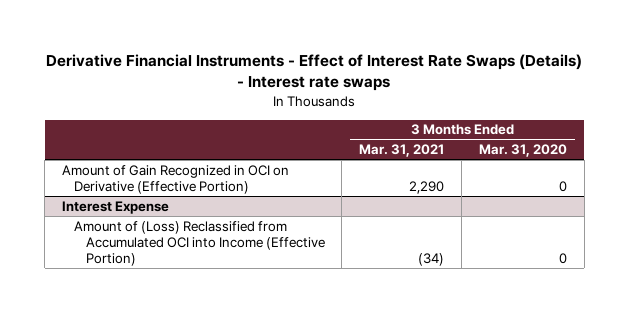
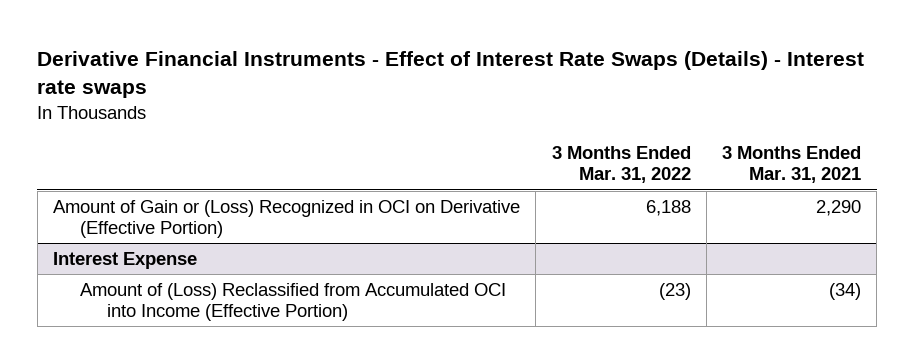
[478,144,567,158] Mar. 31, 2020 -> none
none -> [551,146,691,184] 3 Months Ended Mar. 31, 2022
[62,164,290,194] Amount of Gain Recognized in OCI on Derivative (Effective Portion) -> [53,199,521,239] Amount of Gain or (Loss) Recognized in OCI on Derivative (Effective Portion)

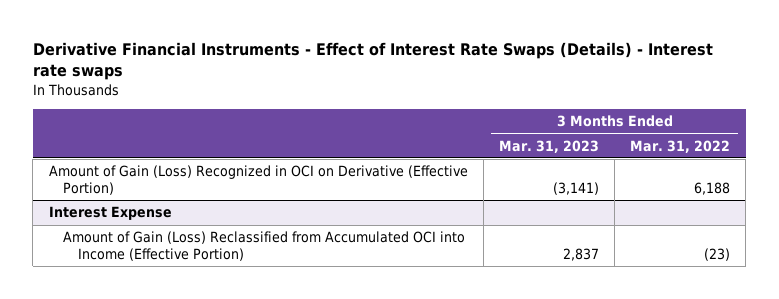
[722,146,862,184] 3 Months Ended Mar. 31, 2021 -> none
none -> [498,139,599,153] Mar. 31, 2023
[53,199,521,239] Amount of Gain or (Loss) Recognized in OCI on Derivative (Effective Portion) -> [48,165,468,195] Amount of Gain (Loss) Recognized in OCI on Derivative (Effective Portion)
[80,282,507,322] Amount of (Loss) Reclassified from Accumulated OCI into Income (Effective Portion) -> [63,231,466,261] Amount of Gain (Loss) Reclassified from Accumulated OCI into Income (Effective Portion)

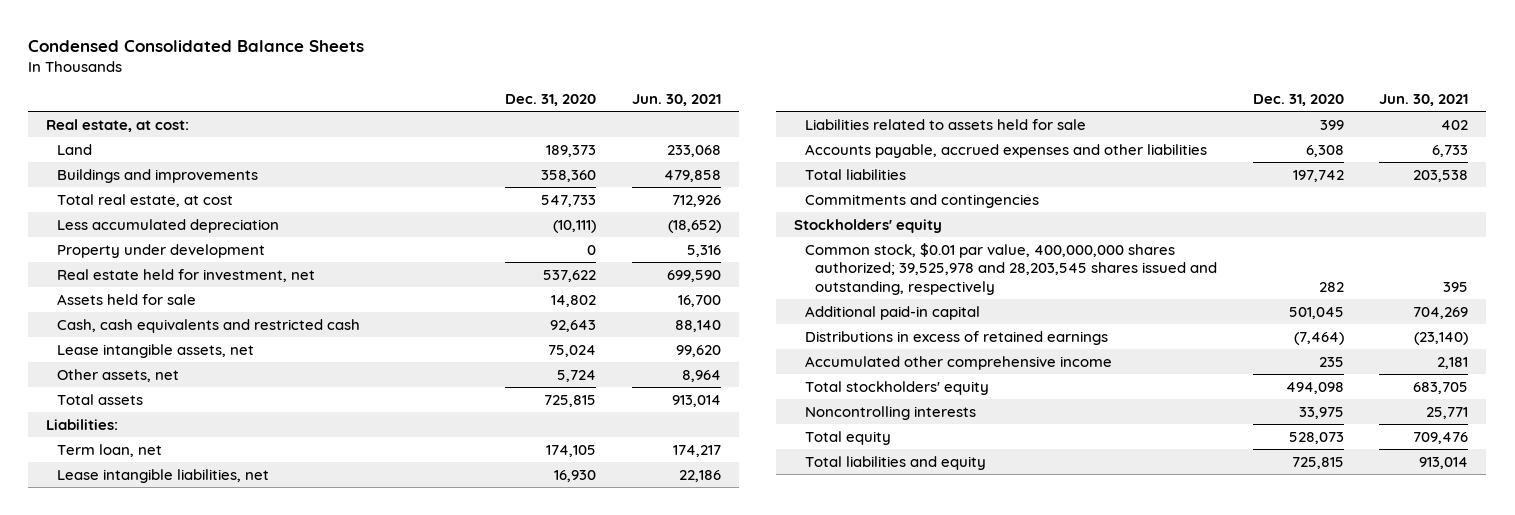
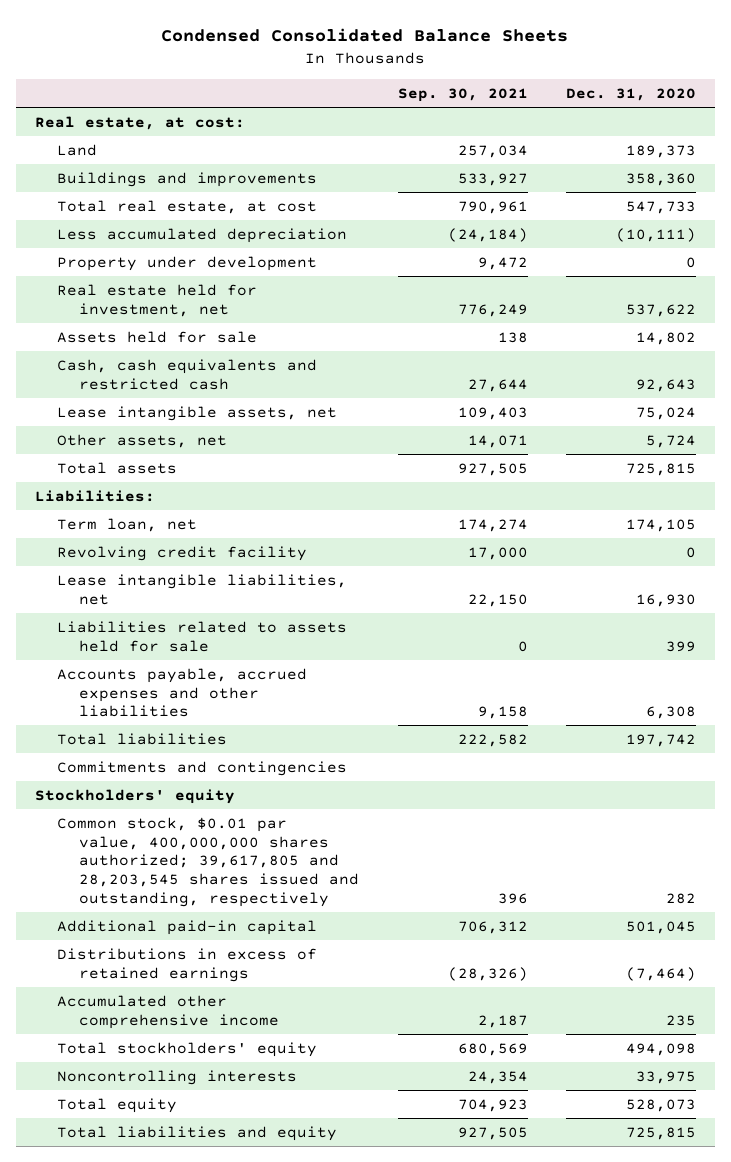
[631,94,721,107] Jun. 30, 2021 -> none
none -> [397,87,528,102] Sep. 30, 2021
none -> [57,545,308,561] Revolving credit facility
[804,242,1218,295] Common stock, $0.01 par value, 400,000,000 shares authorized; 39,525,978 and 28,203,545 shares issued and outstanding, respectively -> [57,816,360,907] Common stock, $0.01 par value, 400,000,000 shares authorized; 39,617,805 and 28,203,545 shares issued and outstanding, respectively

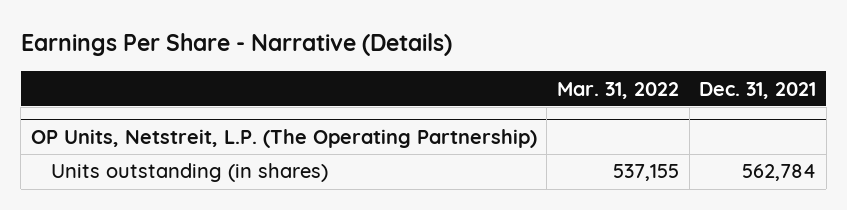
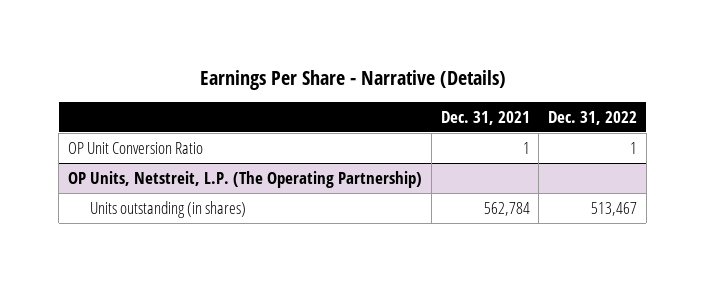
[556,81,679,99] Mar. 31, 2022 -> none
none -> [548,110,638,125] Dec. 31, 2022
none -> [67,142,203,155] OP Unit Conversion Ratio

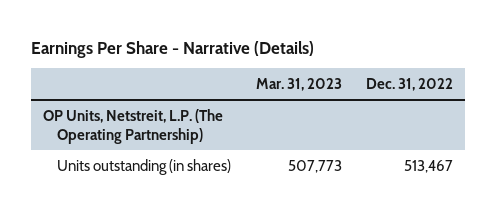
[440,110,530,125] Dec. 31, 2021 -> none
none -> [255,77,342,91] Mar. 31, 2023
[67,142,203,155] OP Unit Conversion Ratio -> none

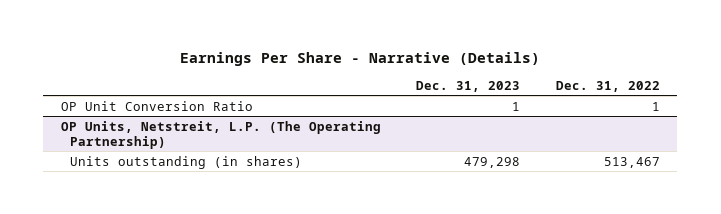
[255,77,342,91] Mar. 31, 2023 -> none
none -> [416,80,521,92] Dec. 31, 2023
none -> [60,100,253,111] OP Unit Conversion Ratio

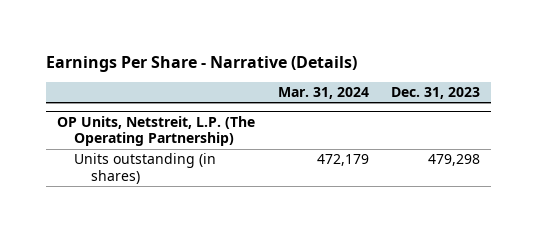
[555,80,660,92] Dec. 31, 2022 -> none
none -> [277,86,369,99] Mar. 31, 2024
[60,100,253,111] OP Unit Conversion Ratio -> none

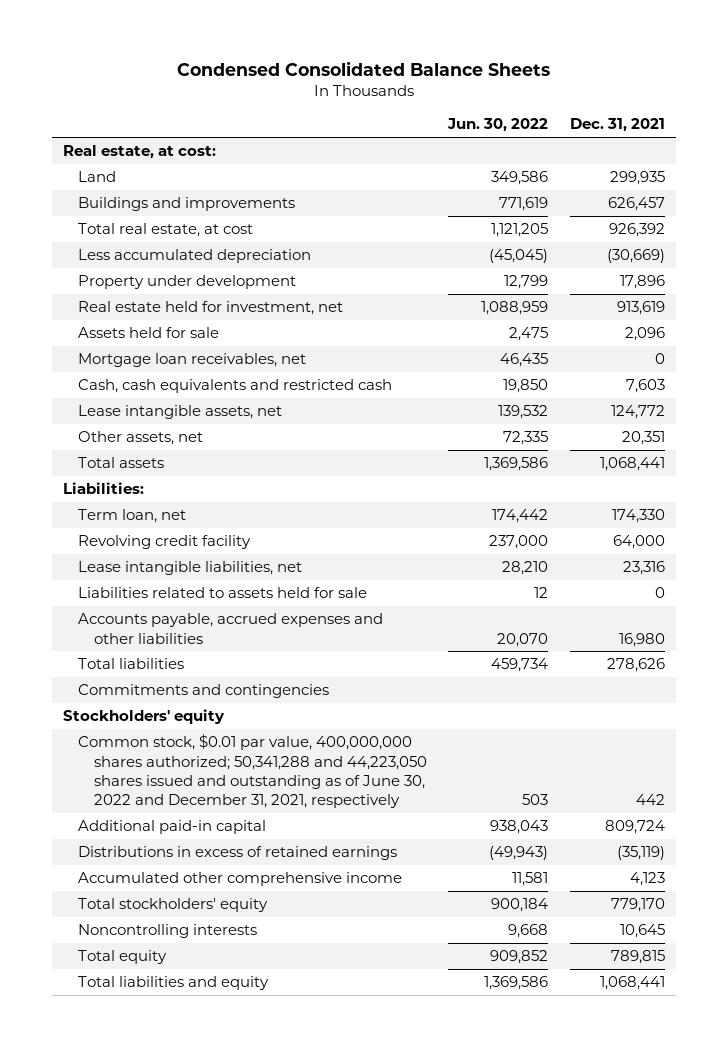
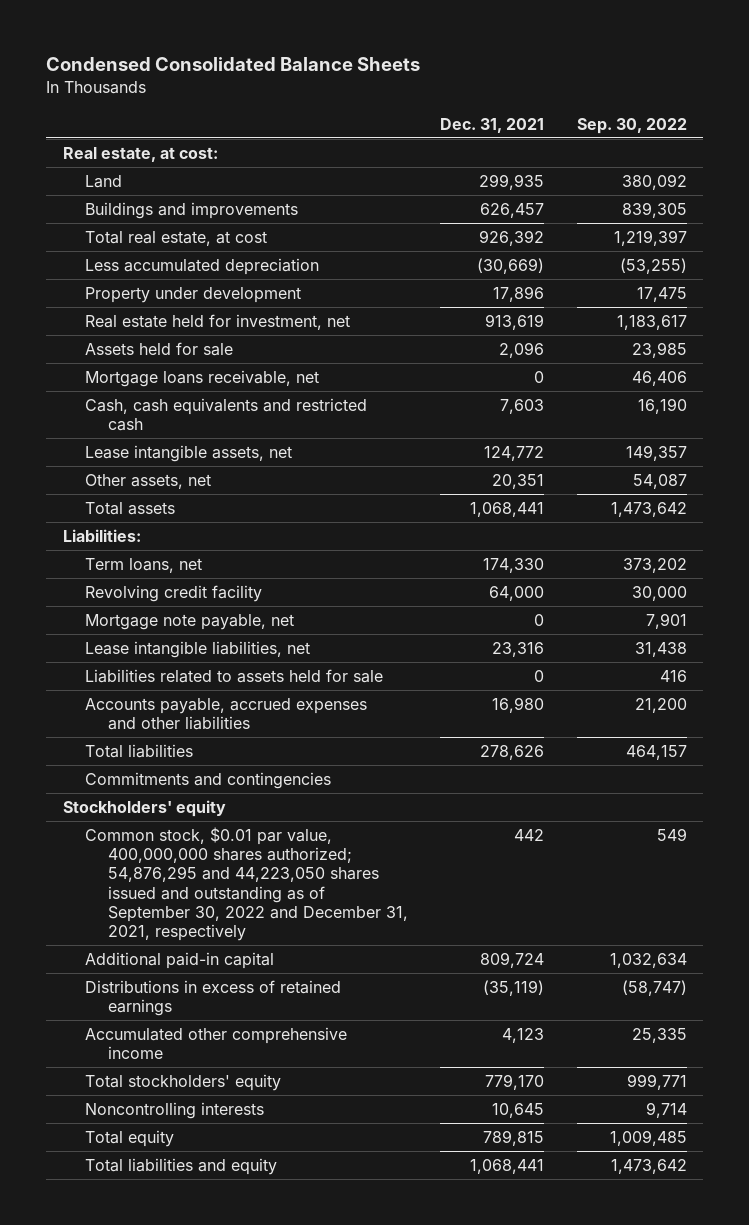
[447,118,549,133] Jun. 30, 2022 -> none
none -> [576,117,687,134] Sep. 30, 2022
[78,353,307,368] Mortgage loan receivables, net -> [85,370,320,388] Mortgage loans receivable, net
[78,509,187,524] Term loan, net -> [85,558,203,574] Term loans, net
none -> [85,614,295,631] Mortgage note payable, net
[78,734,427,809] Common stock, $0.01 par value, 400,000,000 shares authorized; 50,341,288 and 44,223,050 shares issued and outstanding as of June 30, 2022 and December 31, 2021, respectively -> [85,827,408,941] Common stock, $0.01 par value, 400,000,000 shares authorized; 54,876,295 and 44,223,050 shares issued and outstanding as of September 30, 2022 and December 31, 2021, respectively

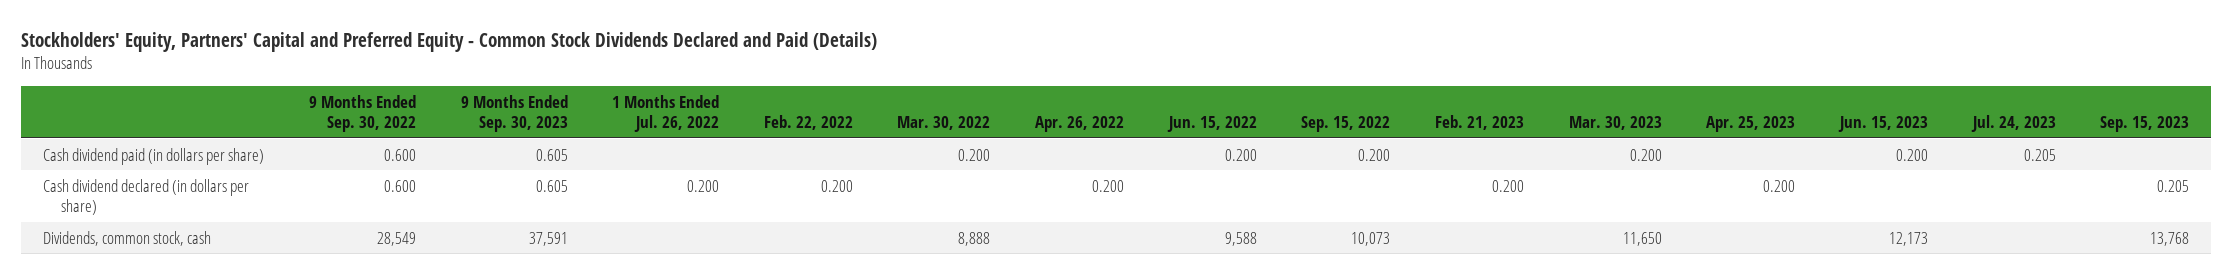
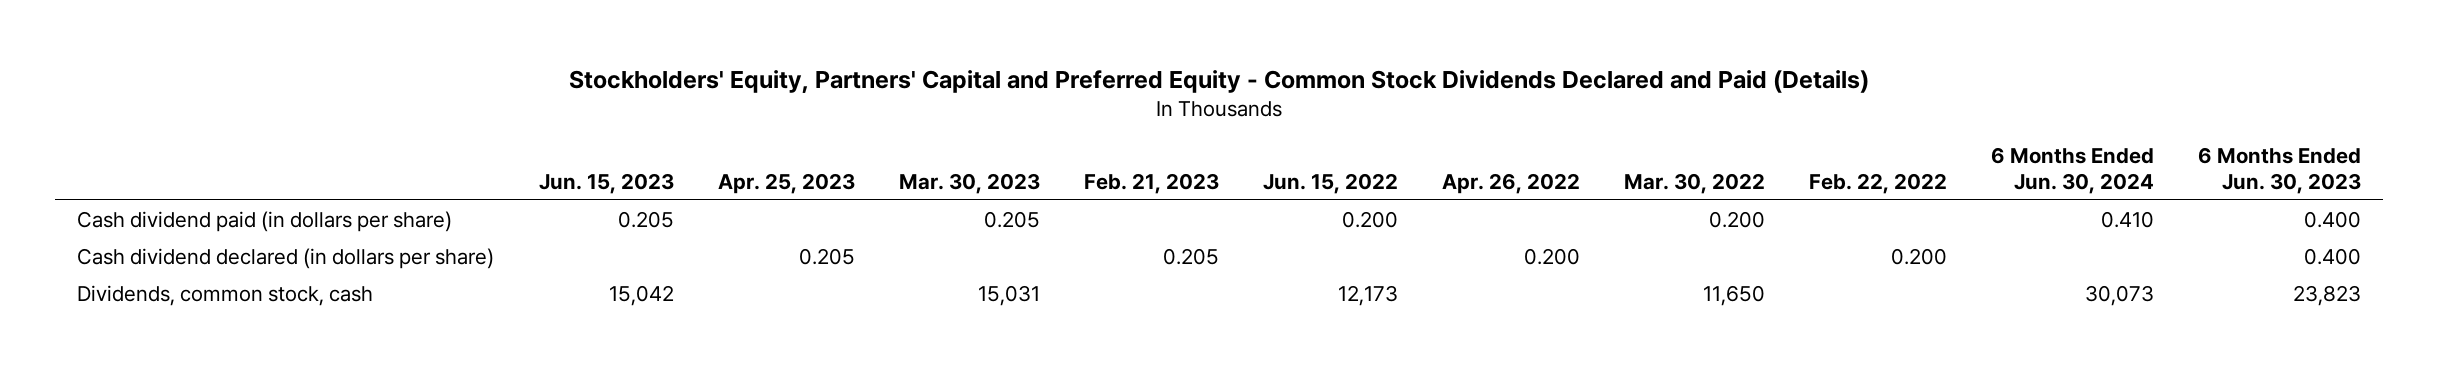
[308,94,416,132] 9 Months Ended Sep. 30, 2022 -> none
[460,94,568,132] 9 Months Ended Sep. 30, 2023 -> none
[612,94,720,132] 1 Months Ended Jul. 26, 2022 -> none
[1301,115,1391,132] Sep. 15, 2022 -> none
[1970,114,2056,132] Jul. 24, 2023 -> none
[2100,115,2190,132] Sep. 15, 2023 -> none
none -> [1991,146,2155,194] 6 Months Ended Jun. 30, 2024
none -> [2198,146,2362,194] 6 Months Ended Jun. 30, 2023
[1629,148,1662,161] 0.200 -> [983,210,1040,228] 0.205
[1895,148,1928,161] 0.200 -> [617,210,674,228] 0.205
[1491,179,1524,192] 0.200 -> [1162,247,1219,265] 0.205
[1763,179,1796,192] 0.200 -> [798,247,855,265] 0.205
[958,231,991,246] 8,888 -> [1702,284,1765,306] 11,650
[1224,231,1257,246] 9,588 -> [1337,284,1398,306] 12,173
[1622,231,1662,246] 11,650 -> [977,284,1040,306] 15,031
[1888,231,1928,246] 12,173 -> [608,284,674,306] 15,042

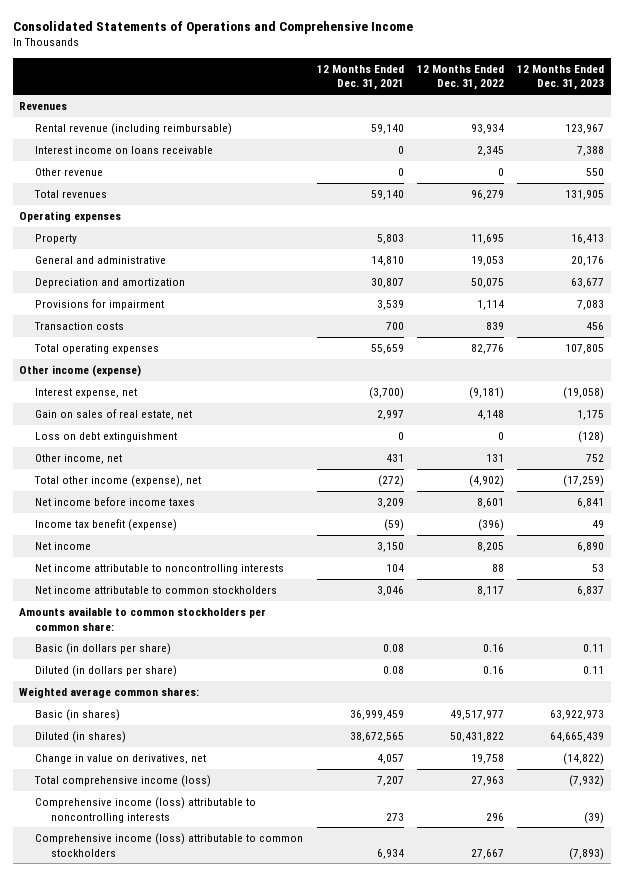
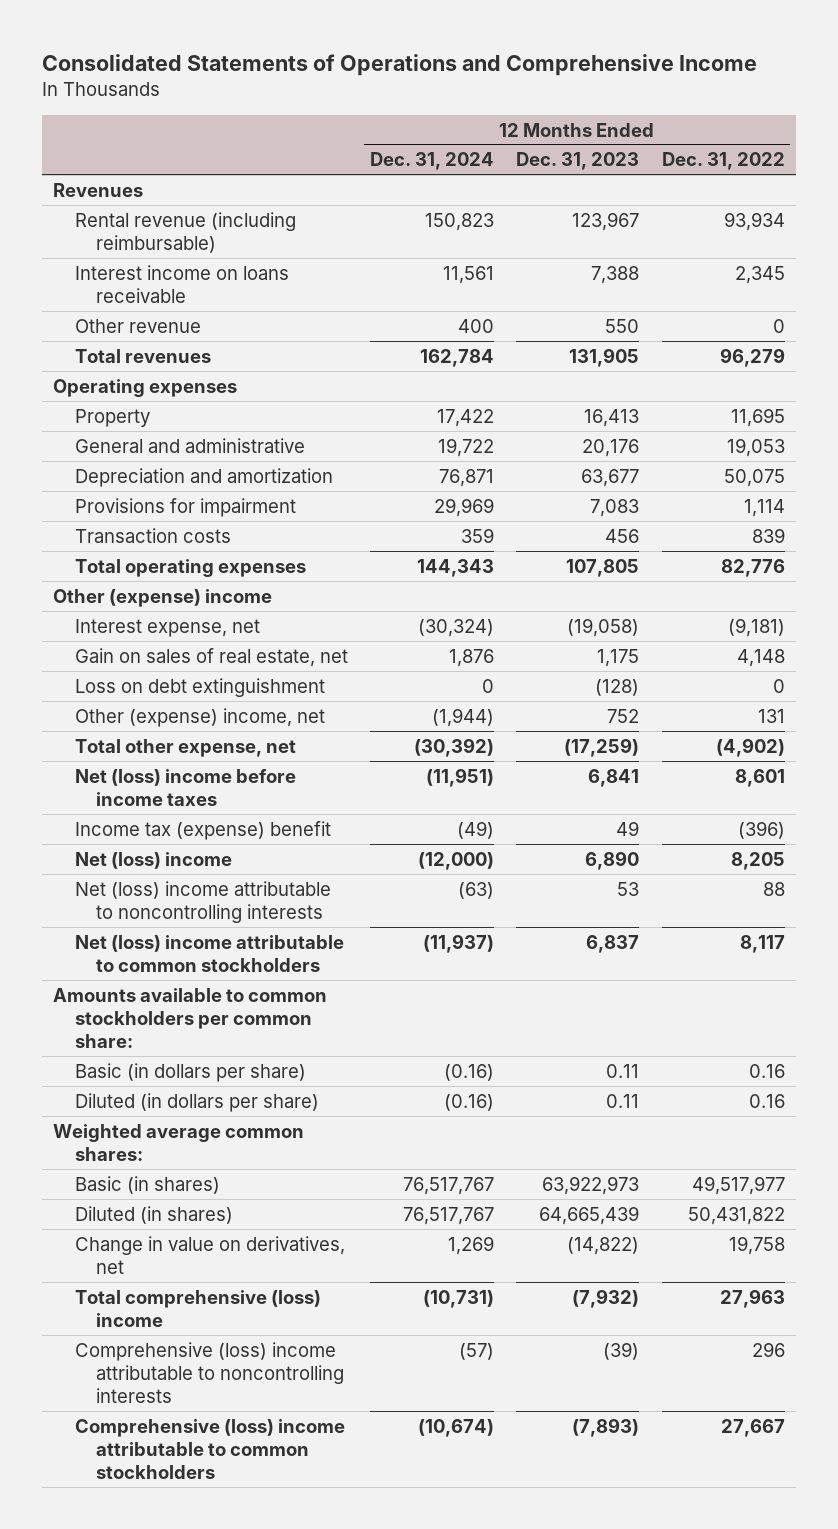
[316,64,404,91] 12 Months Ended Dec. 31, 2021 -> none
none -> [370,152,495,171] Dec. 31, 2024
[19,364,142,377] Other income (expense) -> [53,588,273,607] Other (expense) income
[35,453,123,464] Other income, net -> [74,707,325,727] Other (expense) income, net
[34,474,202,487] Total other income (expense), net -> [74,738,296,757] Total other expense, net
[35,496,196,506] Net income before income taxes -> [74,768,296,806] Net (loss) income before income taxes
[35,518,178,531] Income tax benefit (expense) -> [74,820,331,840] Income tax (expense) benefit
[35,541,92,550] Net income -> [74,851,232,869] Net (loss) income
[35,563,285,574] Net income attributable to noncontrolling interests -> [74,880,331,923] Net (loss) income attributable to noncontrolling interests
[35,585,278,594] Net income attributable to common stockholders -> [74,934,344,972] Net (loss) income attributable to common stockholders
[34,774,212,787] Total comprehensive income (loss) -> [74,1289,321,1327] Total comprehensive (loss) income
[35,796,257,823] Comprehensive income (loss) attributable to noncontrolling interests -> [74,1341,345,1403] Comprehensive (loss) income attributable to noncontrolling interests
[35,832,304,857] Comprehensive income (loss) attributable to common stockholders -> [74,1418,345,1479] Comprehensive (loss) income attributable to common stockholders

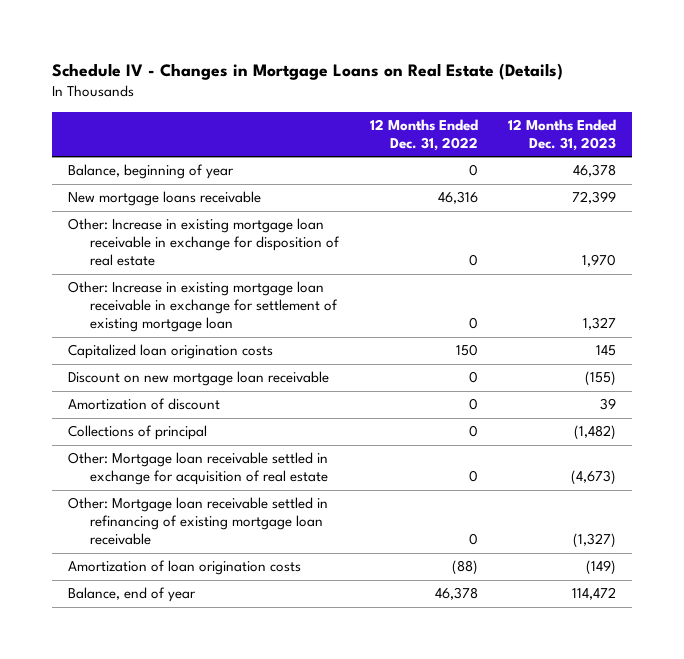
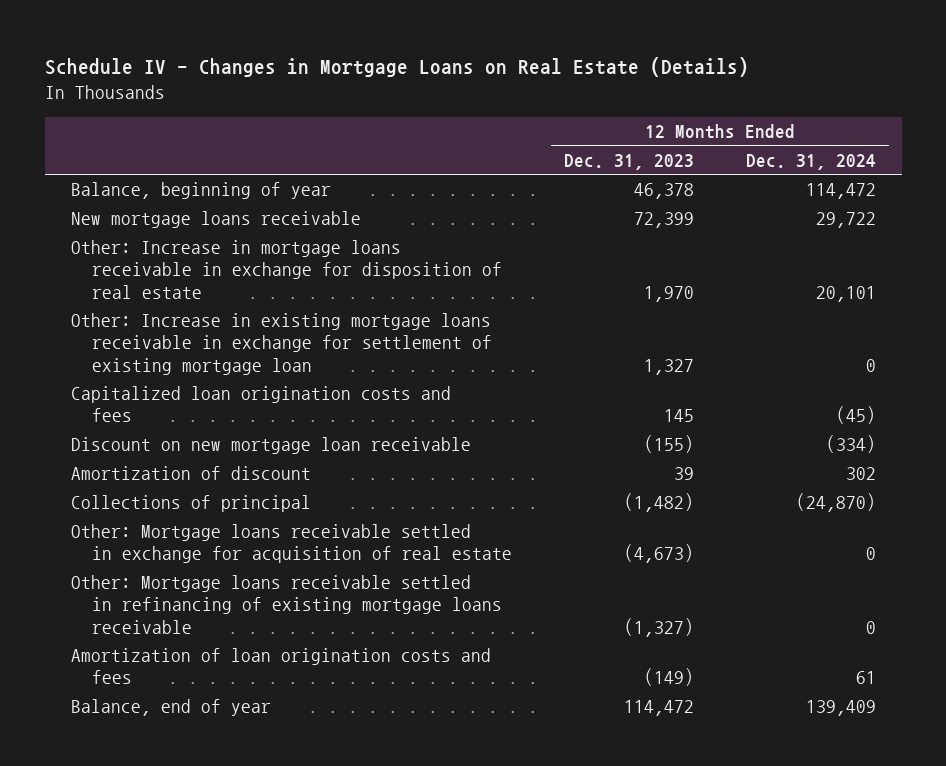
[369,118,478,151] 12 Months Ended Dec. 31, 2022 -> none
none -> [745,153,876,170] Dec. 31, 2024
[67,218,341,267] Other: Increase in existing mortgage loan receivable in exchange for disposition of real estate -> [70,240,502,299] Other: Increase in mortgage loans receivable in exchange for disposition of real estate
[67,281,339,333] Other: Increase in existing mortgage loan receivable in exchange for settlement of existing mortgage loan -> [70,313,492,375] Other: Increase in existing mortgage loans receivable in exchange for settlement of existing mortgage loan
[67,344,273,360] Capitalized loan origination costs -> [70,386,451,423] Capitalized loan origination costs and fees
[67,452,329,486] Other: Mortgage loan receivable settled in exchange for acquisition of real estate -> [70,524,512,564] Other: Mortgage loans receivable settled in exchange for acquisition of real estate
[67,497,328,546] Other: Mortgage loan receivable settled in refinancing of existing mortgage loan receivable -> [70,575,502,634] Other: Mortgage loans receivable settled in refinancing of existing mortgage loans receivable
[67,560,301,576] Amortization of loan origination costs -> [70,648,491,685] Amortization of loan origination costs and fees

